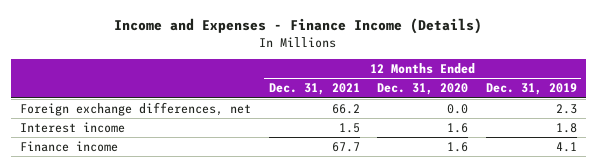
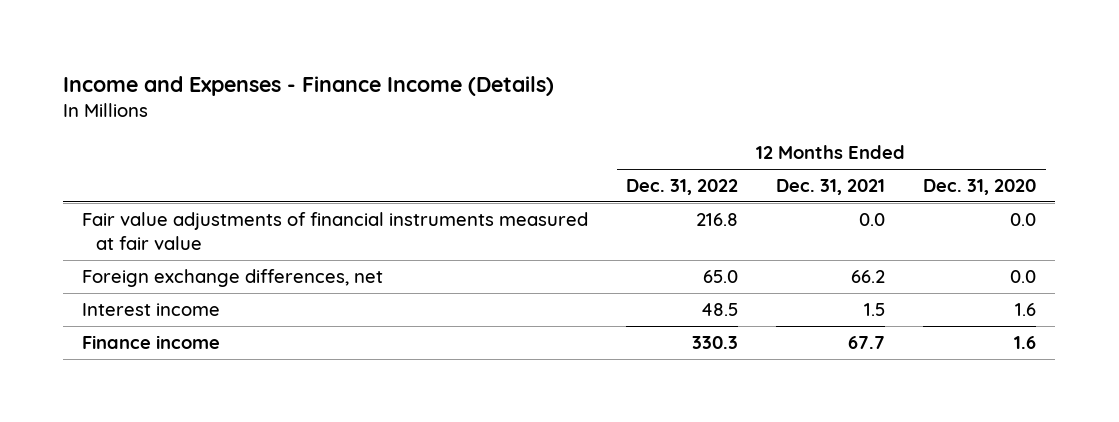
[485,83,577,96] Dec. 31, 2019 -> none
none -> [626,179,739,196] Dec. 31, 2022
none -> [82,212,589,250] Fair value adjustments of financial instruments measured at fair value

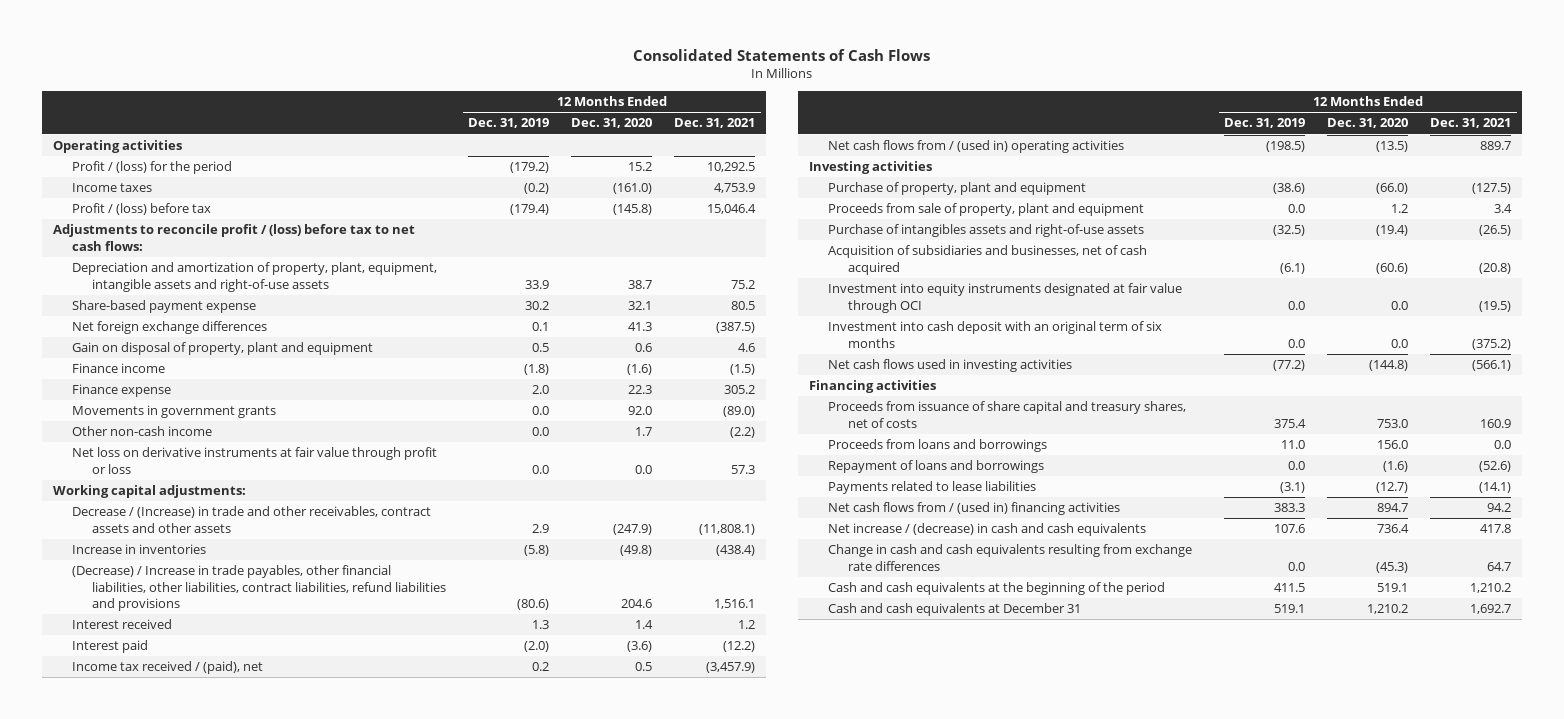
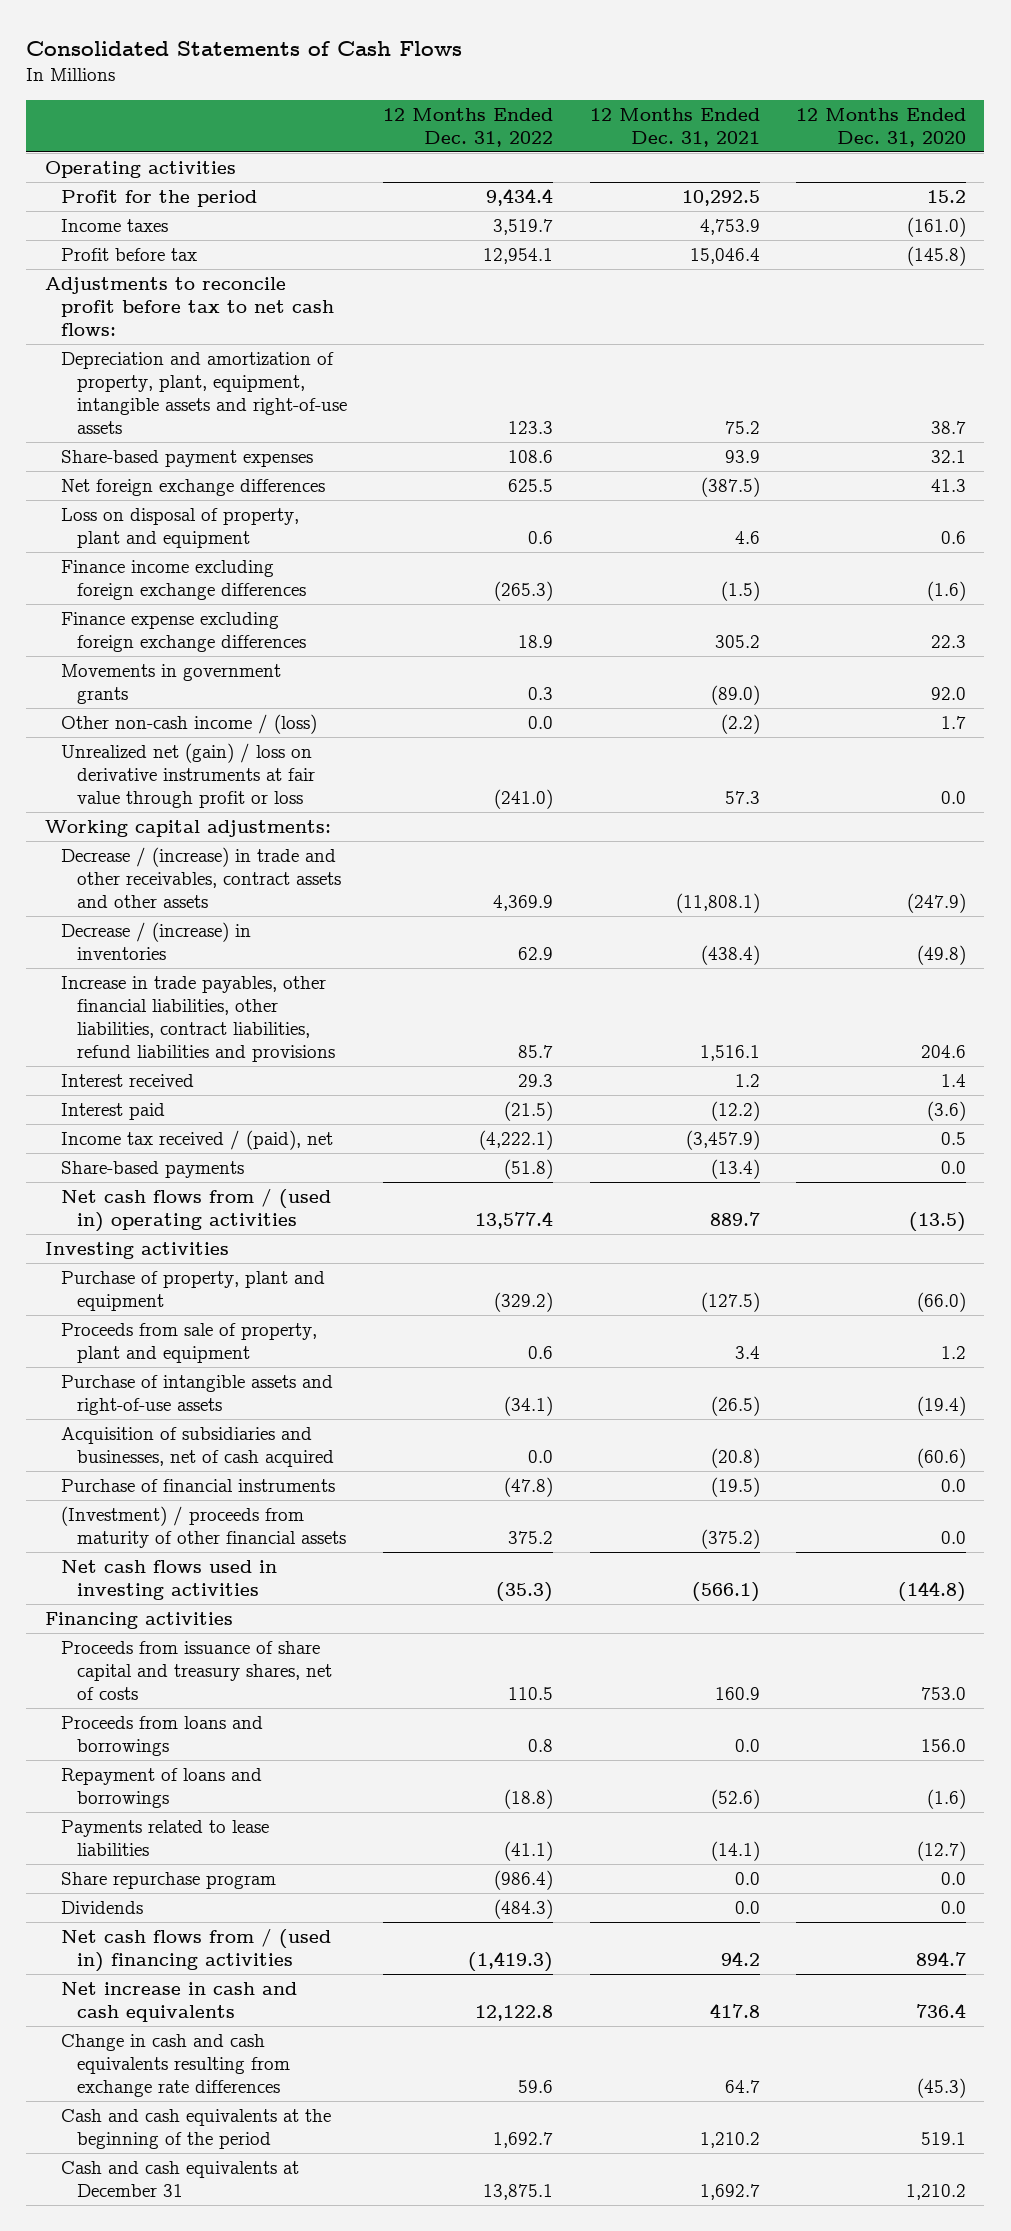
[468,118,550,129] Dec. 31, 2019 -> none
none -> [383,107,554,147] 12 Months Ended Dec. 31, 2022
[72,161,233,175] Profit / (loss) for the period -> [60,190,257,208] Profit for the period
[72,203,212,216] Profit / (loss) before tax -> [60,248,197,262] Profit before tax
[52,224,415,251] Adjustments to reconcile profit / (loss) before tax to net cash flows: -> [44,277,334,336] Adjustments to reconcile profit before tax to net cash flows:
[72,300,257,314] Share-based payment expense -> [60,450,313,468] Share-based payment expenses
[731,301,756,311] 80.5 -> [724,450,760,464] 93.9
[72,342,374,356] Gain on disposal of property, plant and equipment -> [60,508,299,549] Loss on disposal of property, plant and equipment
[72,363,166,374] Finance income -> [60,560,307,601] Finance income excluding foreign exchange differences
[72,384,172,398] Finance expense -> [60,612,307,653] Finance expense excluding foreign exchange differences
[72,426,213,437] Other non-cash income -> [60,714,317,735] Other non-cash income / (loss)
[72,447,438,474] Net loss on derivative instruments at fair value through profit or loss -> [60,743,316,808] Unrealized net (gain) / loss on derivative instruments at fair value through profit or loss
[72,506,432,533] Decrease / (Increase) in trade and other receivables, contract assets and other assets -> [60,847,342,908] Decrease / (increase) in trade and other receivables, contract assets and other assets
[72,544,207,555] Increase in inventories -> [60,922,251,961] Decrease / (increase) in inventories
[72,565,447,611] (Decrease) / Increase in trade payables, other financial liabilities, other liabilities, contract liabilities, refund liabilities and provisions -> [60,976,336,1062] Increase in trade payables, other financial liabilities, other liabilities, contract liabilities, refund liabilities and provisions
none -> [60,1161,244,1179] Share-based payments
[828,224,1145,238] Purchase of intangibles assets and right-of-use assets -> [60,1375,333,1416] Purchase of intangible assets and right-of-use assets
[828,283,1183,313] Investment into equity instruments designated at fair value through OCI -> [60,1479,335,1493] Purchase of financial instruments
[828,321,1163,348] Investment into cash deposit with an original term of six months -> [60,1506,347,1549] (Investment) / proceeds from maturity of other financial assets
none -> [60,1872,276,1890] Share repurchase program
none -> [60,1901,143,1915] Dividends
[828,523,1147,537] Net increase / (decrease) in cash and cash equivalents -> [60,1982,297,2023] Net increase in cash and cash equivalents

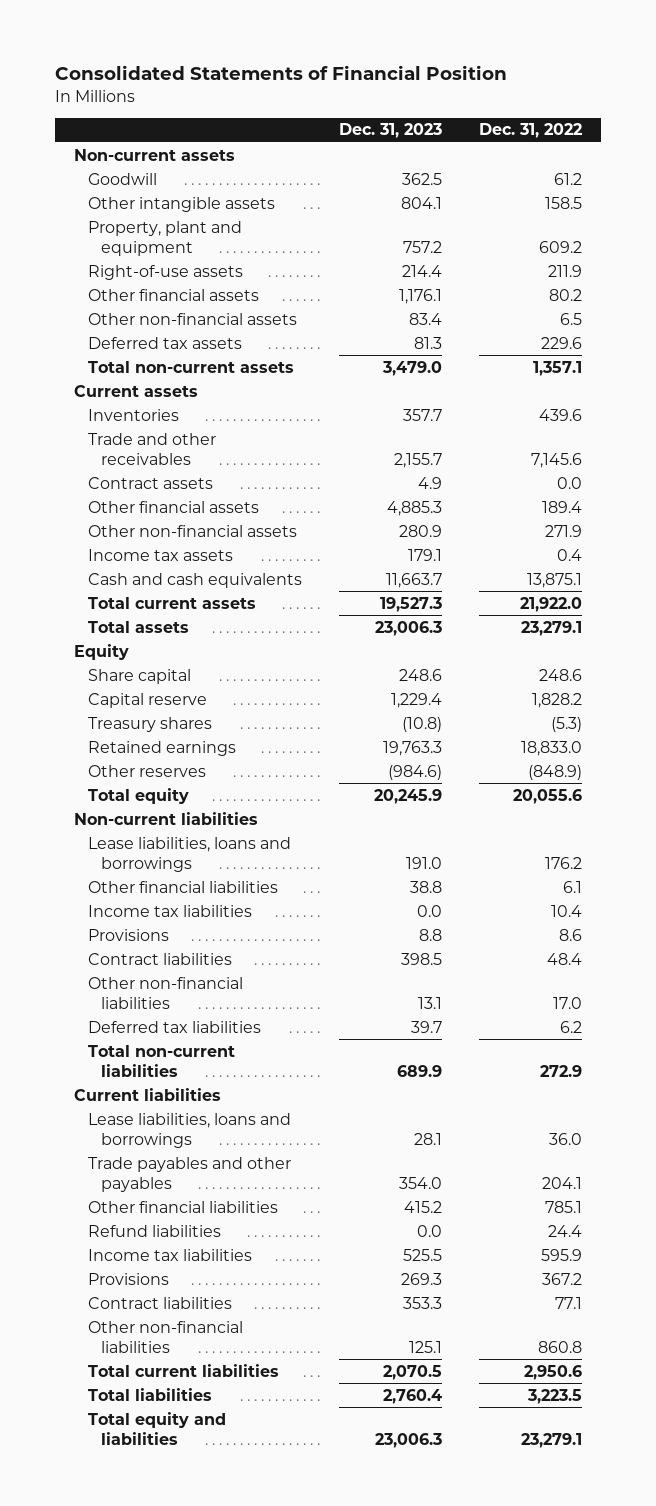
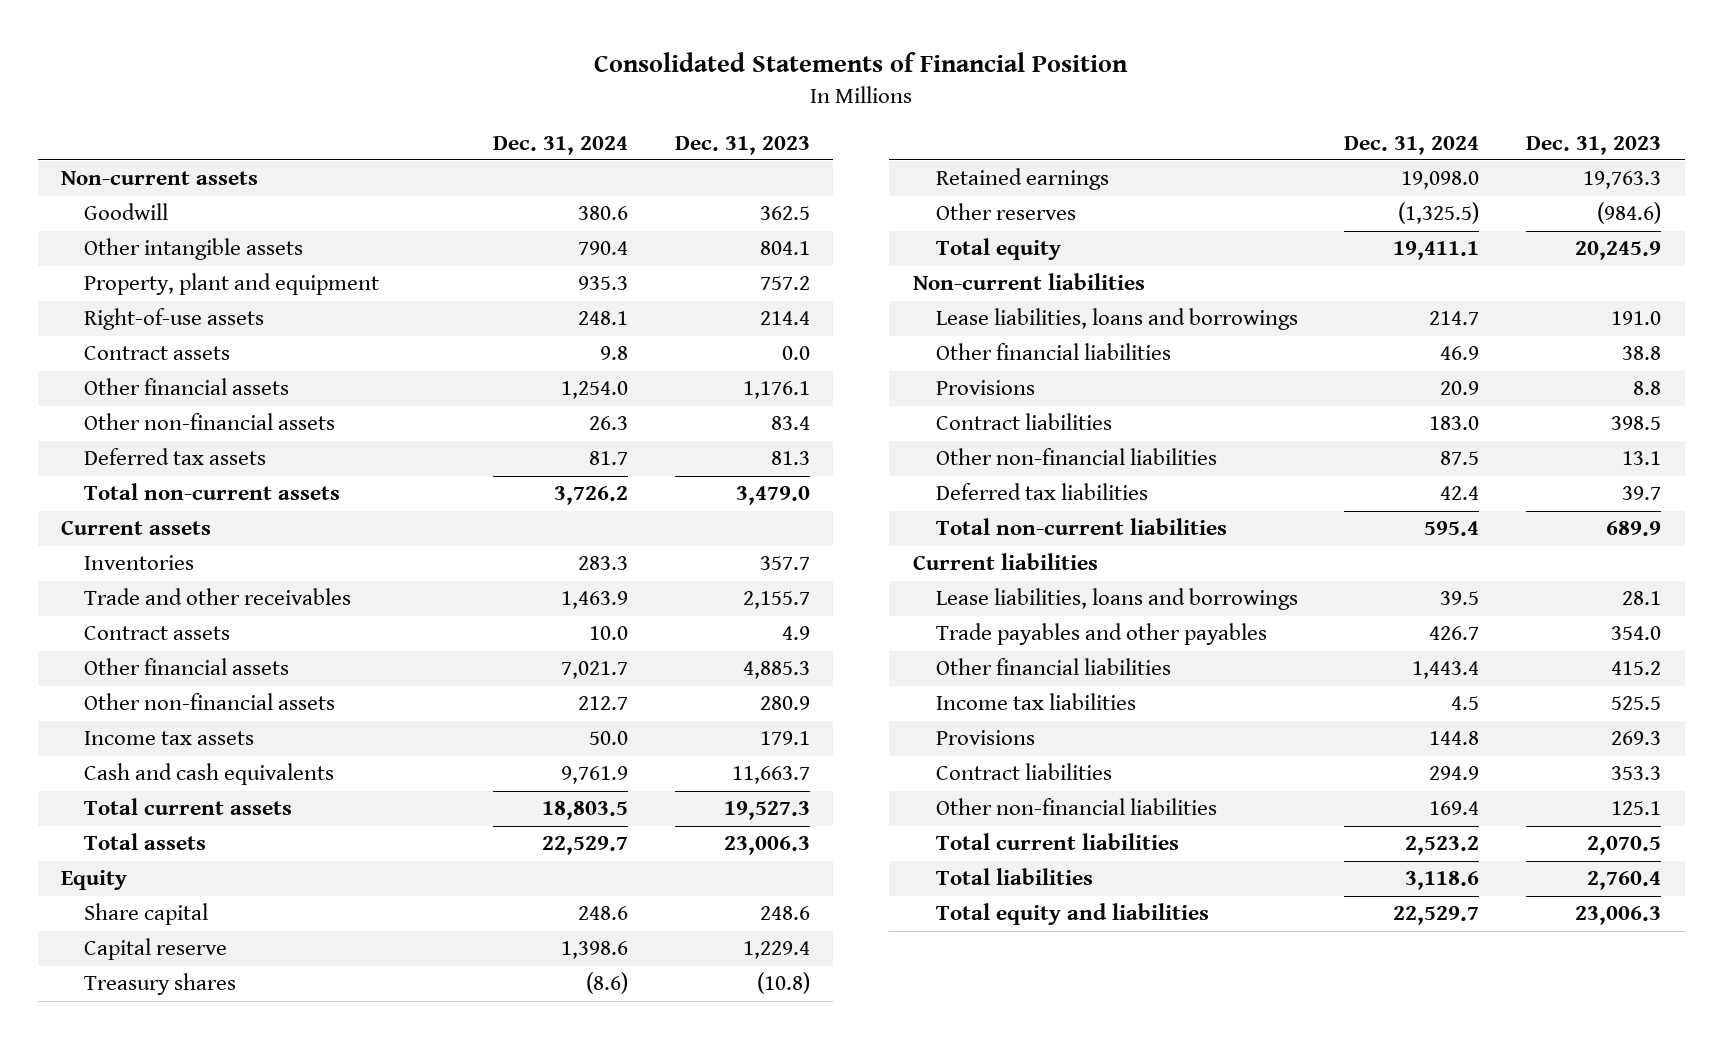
[479,123,583,139] Dec. 31, 2022 -> none
none -> [492,135,628,155] Dec. 31, 2024
none -> [83,346,230,361] Contract assets
[87,904,252,917] Income tax liabilities -> none
[87,1224,221,1237] Refund liabilities -> none

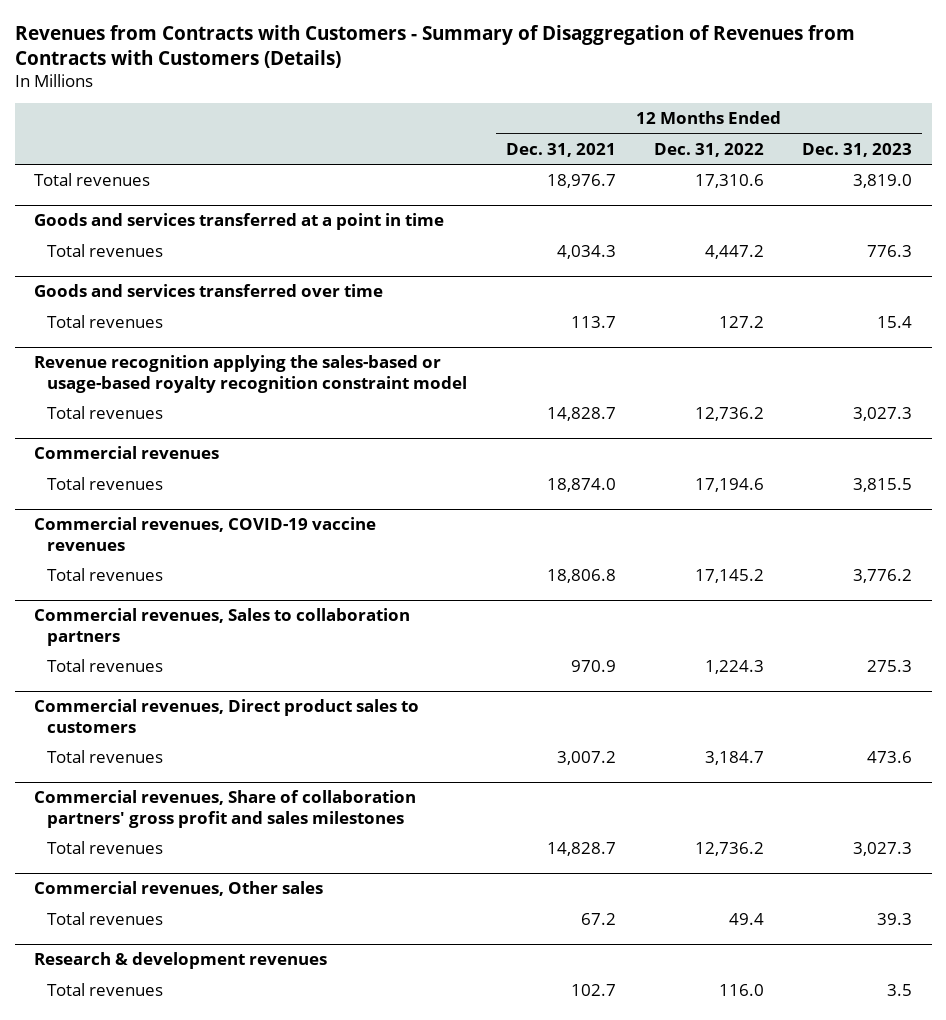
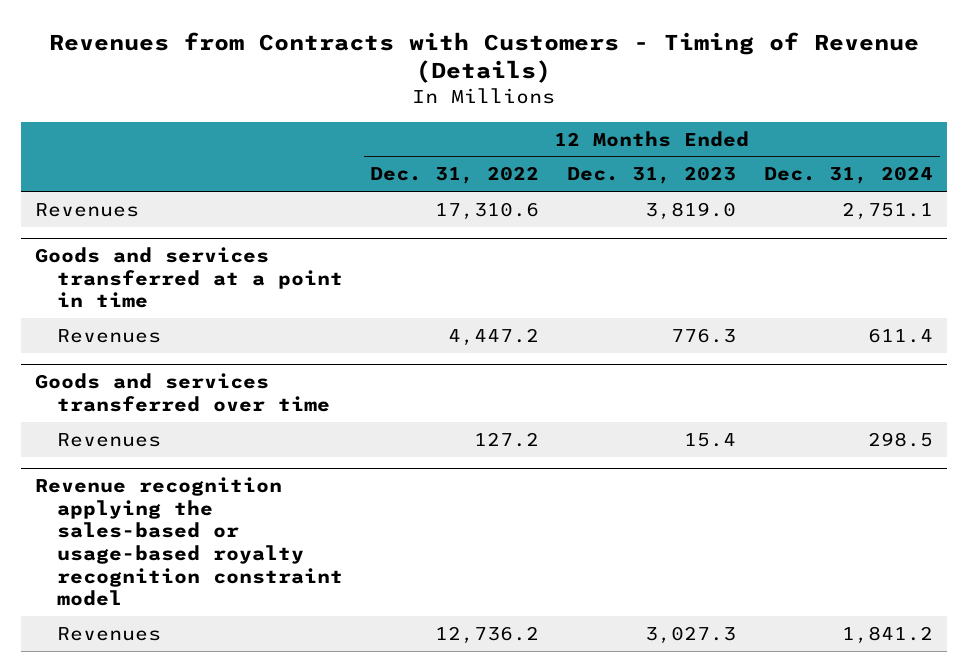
[14,24,855,69] Revenues from Contracts with Customers - Summary of Disaggregation of Revenues from Contracts with Customers (Details) -> [48,31,919,84] Revenues from Contracts with Customers - Timing of Revenue (Details)
[505,142,616,157] Dec. 31, 2021 -> none
none -> [763,166,933,185] Dec. 31, 2024
[33,172,150,186] Total revenues -> [34,202,139,217] Revenues
[47,243,164,257] Total revenues -> [56,328,161,343] Revenues
[47,314,164,328] Total revenues -> [56,432,161,447] Revenues
[33,446,219,460] Commercial revenues -> none
[47,476,164,490] Total revenues -> none
[33,517,376,551] Commercial revenues, COVID-19 vaccine revenues -> none
[47,567,164,581] Total revenues -> none
[33,608,410,646] Commercial revenues, Sales to collaboration partners -> none
[47,658,164,672] Total revenues -> none
[33,699,419,733] Commercial revenues, Direct product sales to customers -> none
[47,749,164,763] Total revenues -> none
[33,790,416,828] Commercial revenues, Share of collaboration partners' gross profit and sales milestones -> none
[47,840,164,854] Total revenues -> none
[33,881,323,897] Commercial revenues, Other sales -> none
[47,911,164,925] Total revenues -> none
[33,952,327,970] Research & development revenues -> none
[47,982,164,996] Total revenues -> none
[47,405,164,419] Total revenues -> [56,626,161,641] Revenues

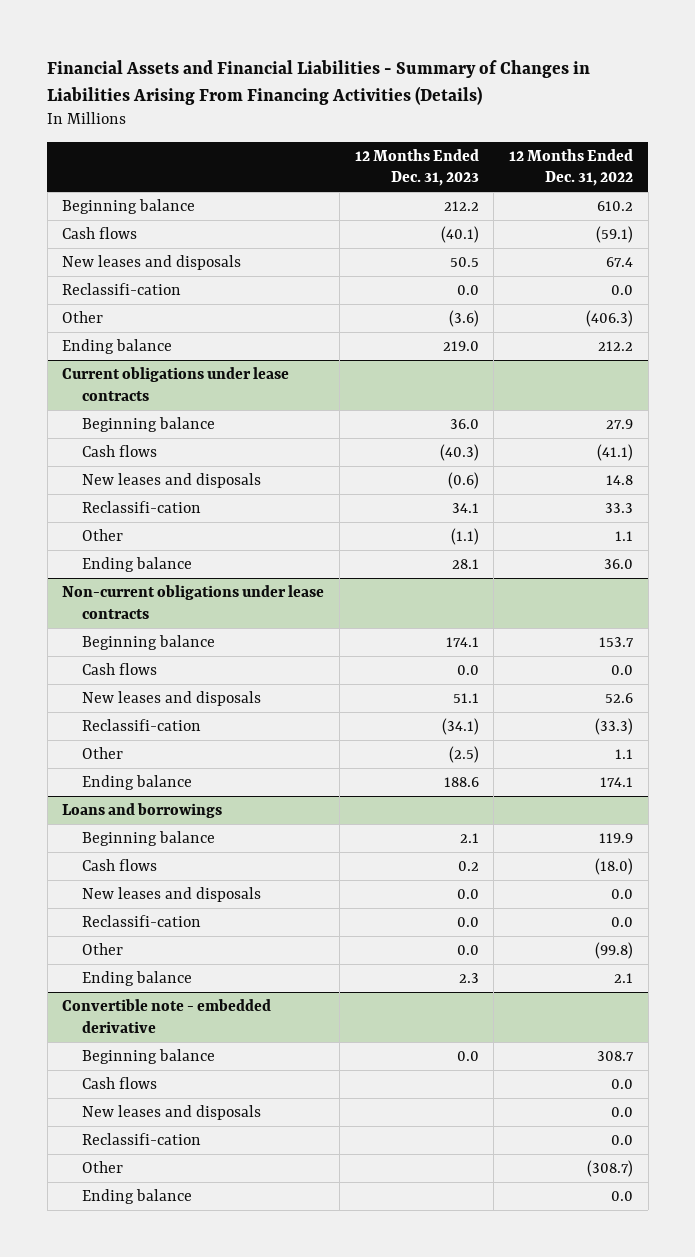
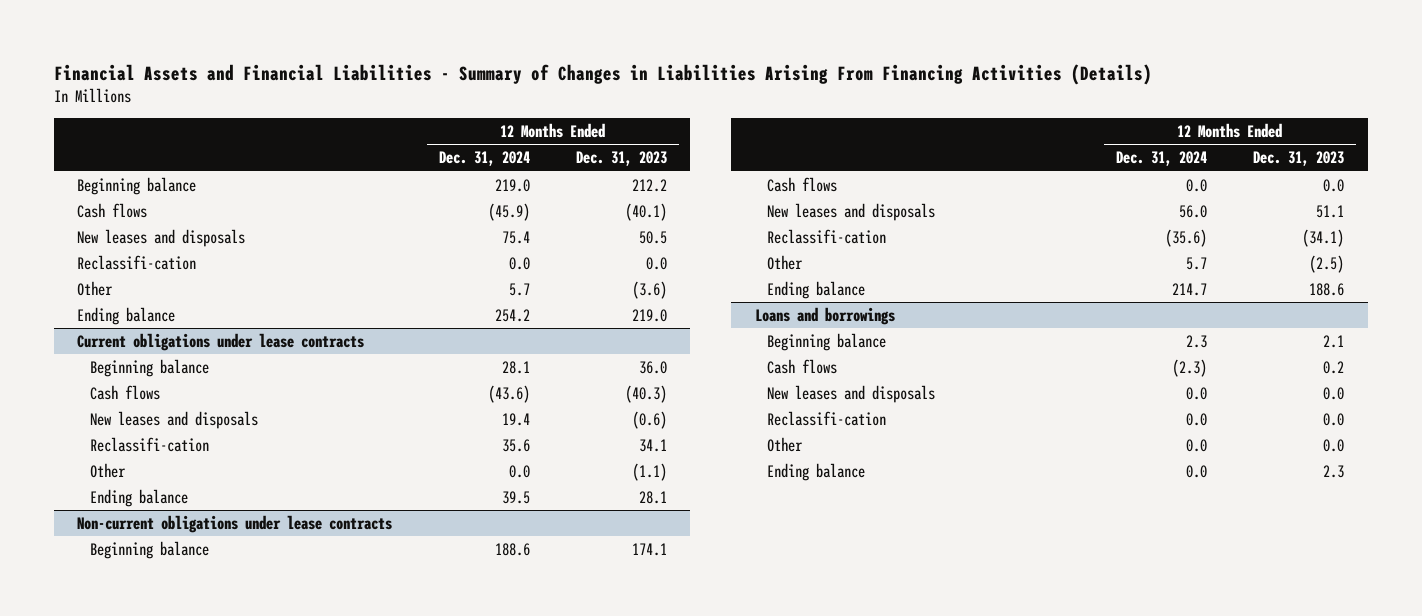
[508,148,633,187] 12 Months Ended Dec. 31, 2022 -> none
none -> [438,151,530,167] Dec. 31, 2024
[62,999,272,1033] Convertible note - embedded derivative -> none
[82,1049,216,1065] Beginning balance -> none
[82,1077,158,1090] Cash flows -> none
[82,1105,262,1121] New leases and disposals -> none
[82,1133,202,1146] Reclassifi-cation -> none
[82,1161,124,1174] Other -> none
[82,1189,193,1205] Ending balance -> none

